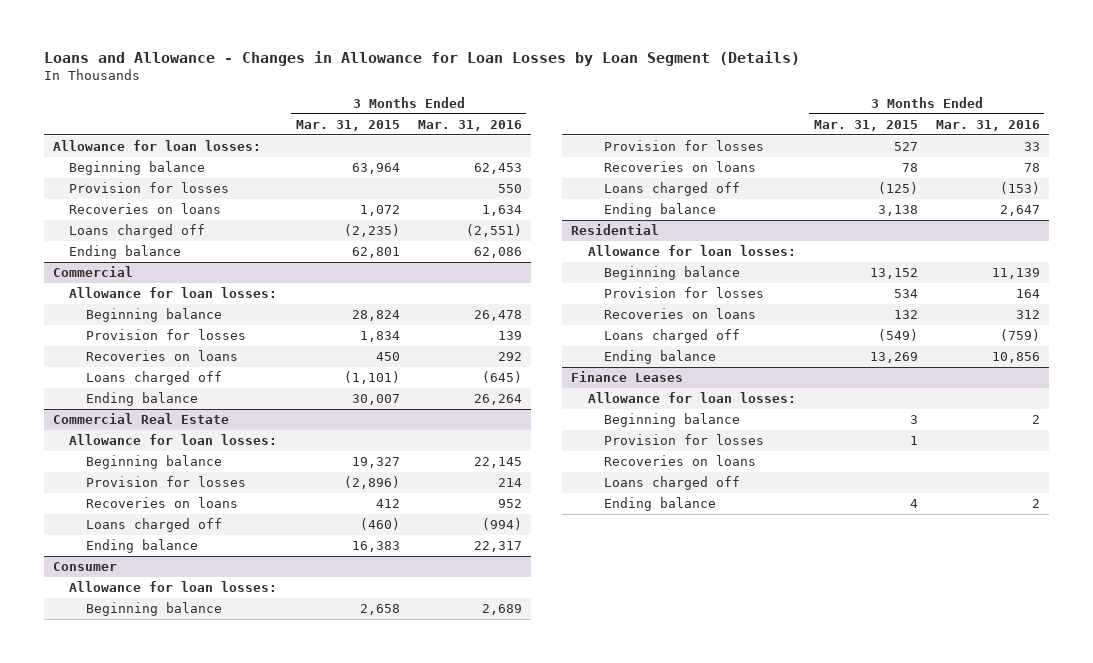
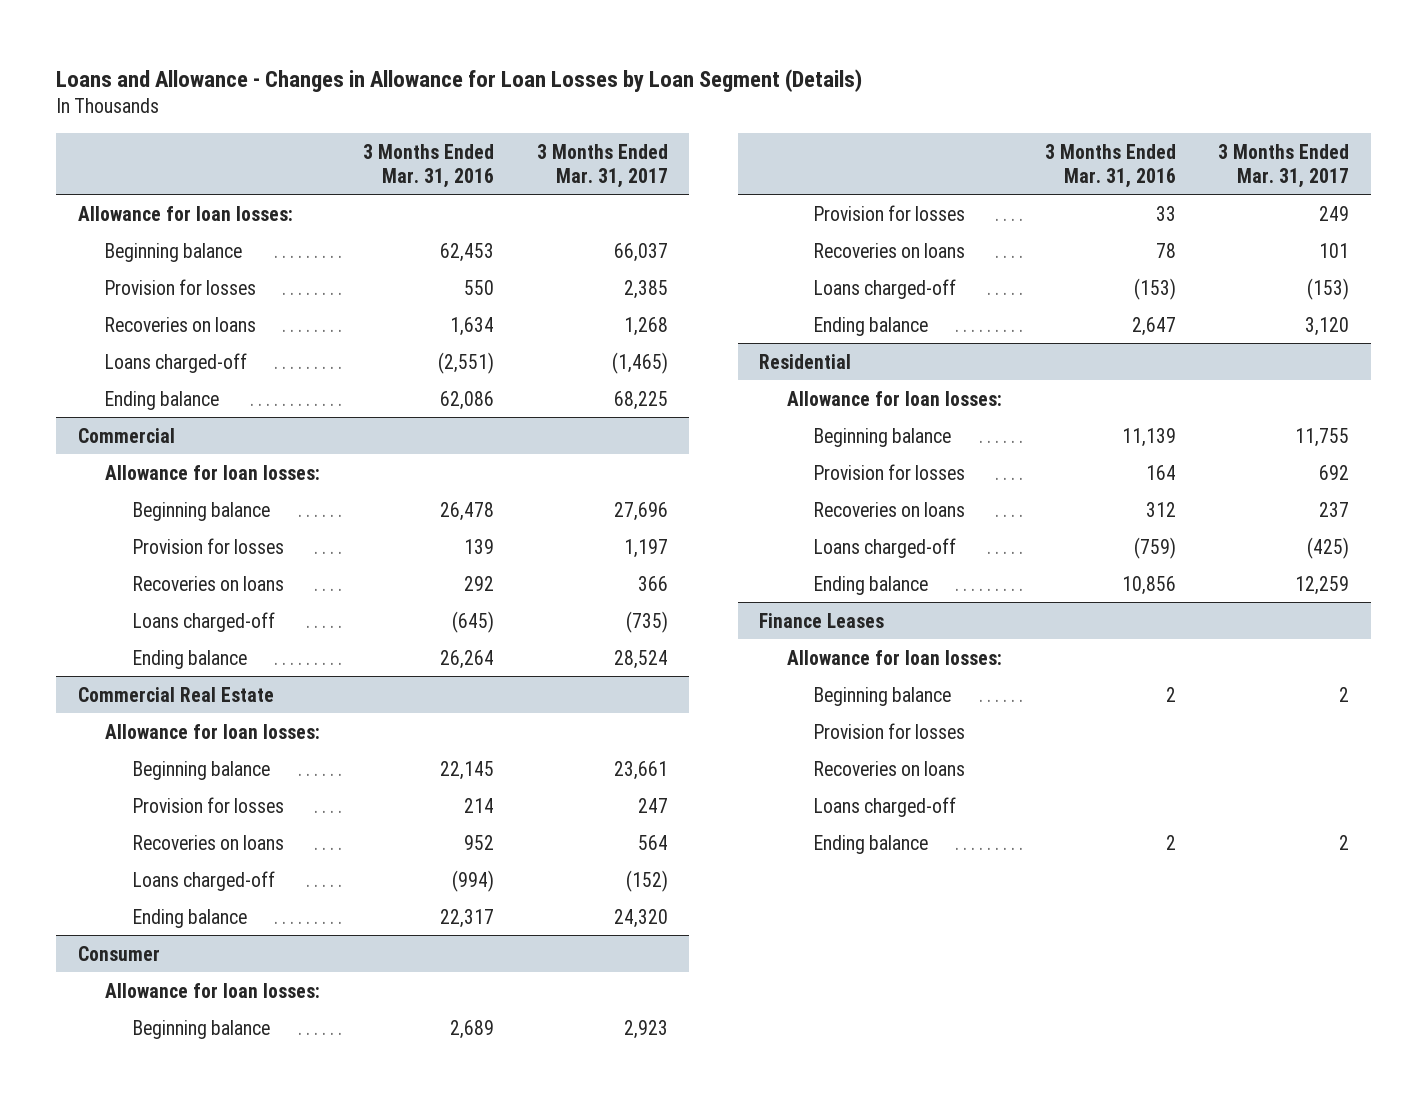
[295,119,400,131] Mar. 31, 2015 -> none
none -> [536,143,668,188] 3 Months Ended Mar. 31, 2017
[69,224,206,239] Loans charged off -> [105,352,248,373] Loans charged-off
[86,371,223,386] Loans charged off -> [132,611,275,632] Loans charged-off
[86,518,223,533] Loans charged off -> [132,870,275,891] Loans charged-off
[604,182,741,197] Loans charged off -> [814,278,957,299] Loans charged-off
[604,329,741,344] Loans charged off -> [814,537,957,558] Loans charged-off
[604,476,741,491] Loans charged off -> [814,796,957,817] Loans charged-off

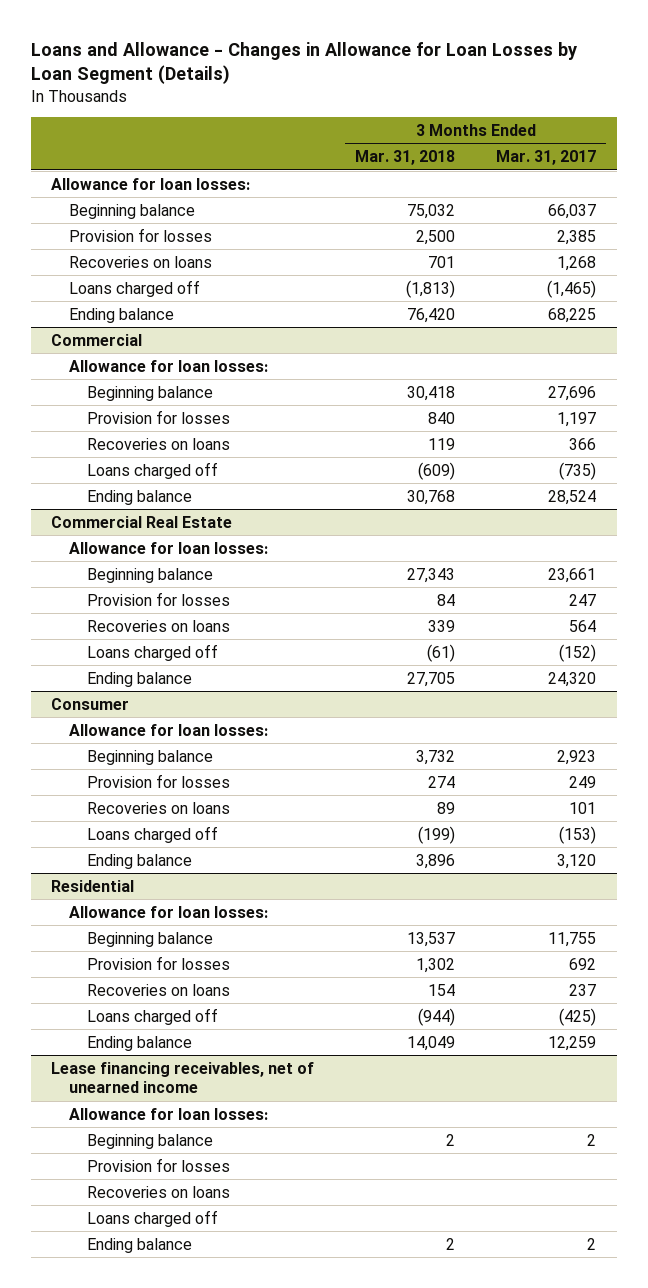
[362,143,494,188] 3 Months Ended Mar. 31, 2016 -> none
none -> [355,150,456,166] Mar. 31, 2018
[105,352,248,373] Loans charged-off -> [69,279,201,297] Loans charged off
[132,611,275,632] Loans charged-off -> [87,461,219,479] Loans charged off
[132,870,275,891] Loans charged-off -> [87,643,219,661] Loans charged off
[814,278,957,299] Loans charged-off -> [87,825,219,843] Loans charged off
[814,537,957,558] Loans charged-off -> [87,1007,219,1025] Loans charged off
[759,612,885,628] Finance Leases -> [51,1061,315,1094] Lease financing receivables, net of unearned income
[814,796,957,817] Loans charged-off -> [87,1209,219,1227] Loans charged off

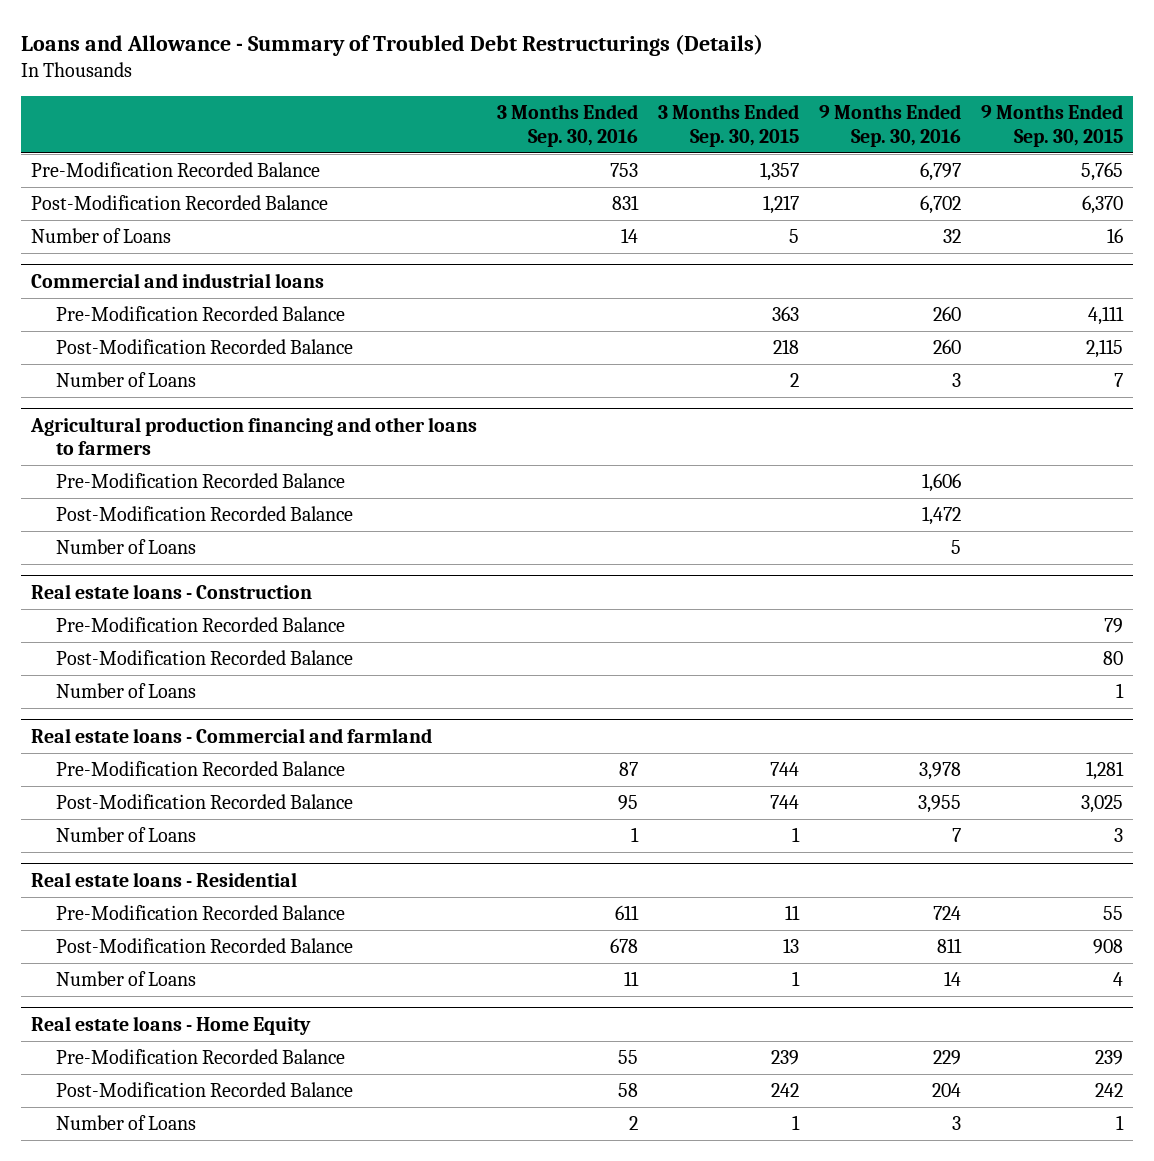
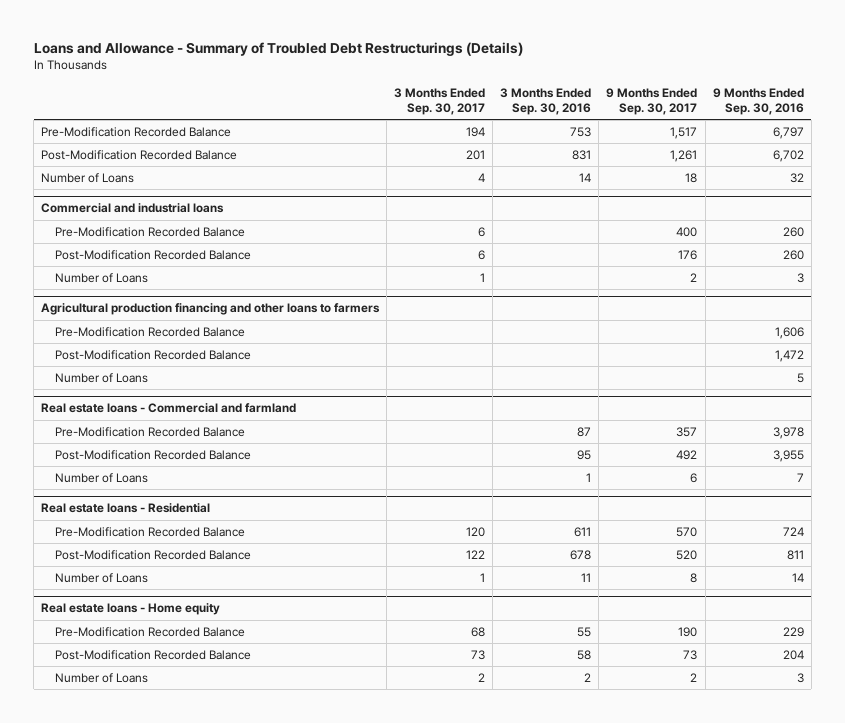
[657,104,799,147] 3 Months Ended Sep. 30, 2015 -> none
[981,104,1124,147] 9 Months Ended Sep. 30, 2015 -> none
none -> [394,87,486,115] 3 Months Ended Sep. 30, 2017
none -> [606,87,698,115] 9 Months Ended Sep. 30, 2017
[30,583,312,599] Real estate loans - Construction -> none
[55,617,345,633] Pre-Modification Recorded Balance -> none
[55,650,353,666] Post-Modification Recorded Balance -> none
[55,683,196,699] Number of Loans -> none
[30,1015,311,1035] Real estate loans - Home Equity -> [41,603,221,616] Real estate loans - Home equity

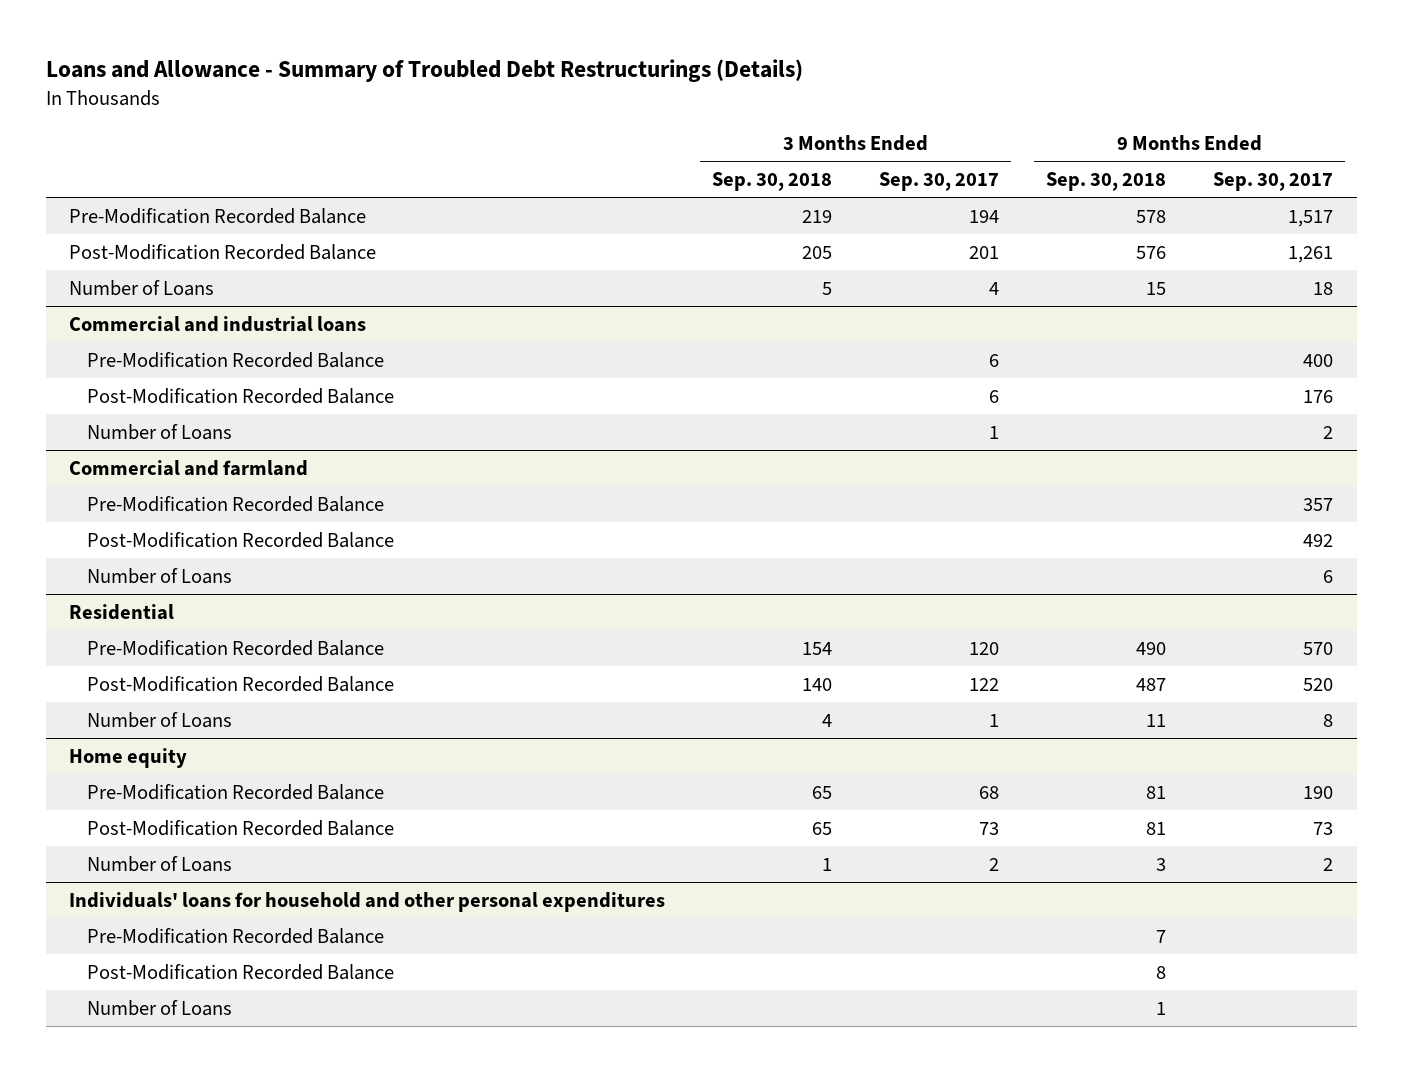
[500,87,592,115] 3 Months Ended Sep. 30, 2016 -> none
[712,87,804,115] 9 Months Ended Sep. 30, 2016 -> none
none -> [712,172,833,192] Sep. 30, 2018
none -> [1046,172,1167,192] Sep. 30, 2018
[41,303,381,316] Agricultural production financing and other loans to farmers -> none
[55,326,246,337] Pre-Modification Recorded Balance -> none
[55,349,252,360] Post-Modification Recorded Balance -> none
[55,372,149,383] Number of Loans -> none
[41,403,297,414] Real estate loans - Commercial and farmland -> [69,459,309,476] Commercial and farmland
[41,503,211,514] Real estate loans - Residential -> [69,603,175,620] Residential
[41,603,221,616] Real estate loans - Home equity -> [69,747,188,768] Home equity
none -> [69,891,666,912] Individuals' loans for household and other personal expenditures
none -> [86,927,384,944] Pre-Modification Recorded Balance
none -> [86,963,394,980] Post-Modification Recorded Balance
none -> [86,999,232,1016] Number of Loans

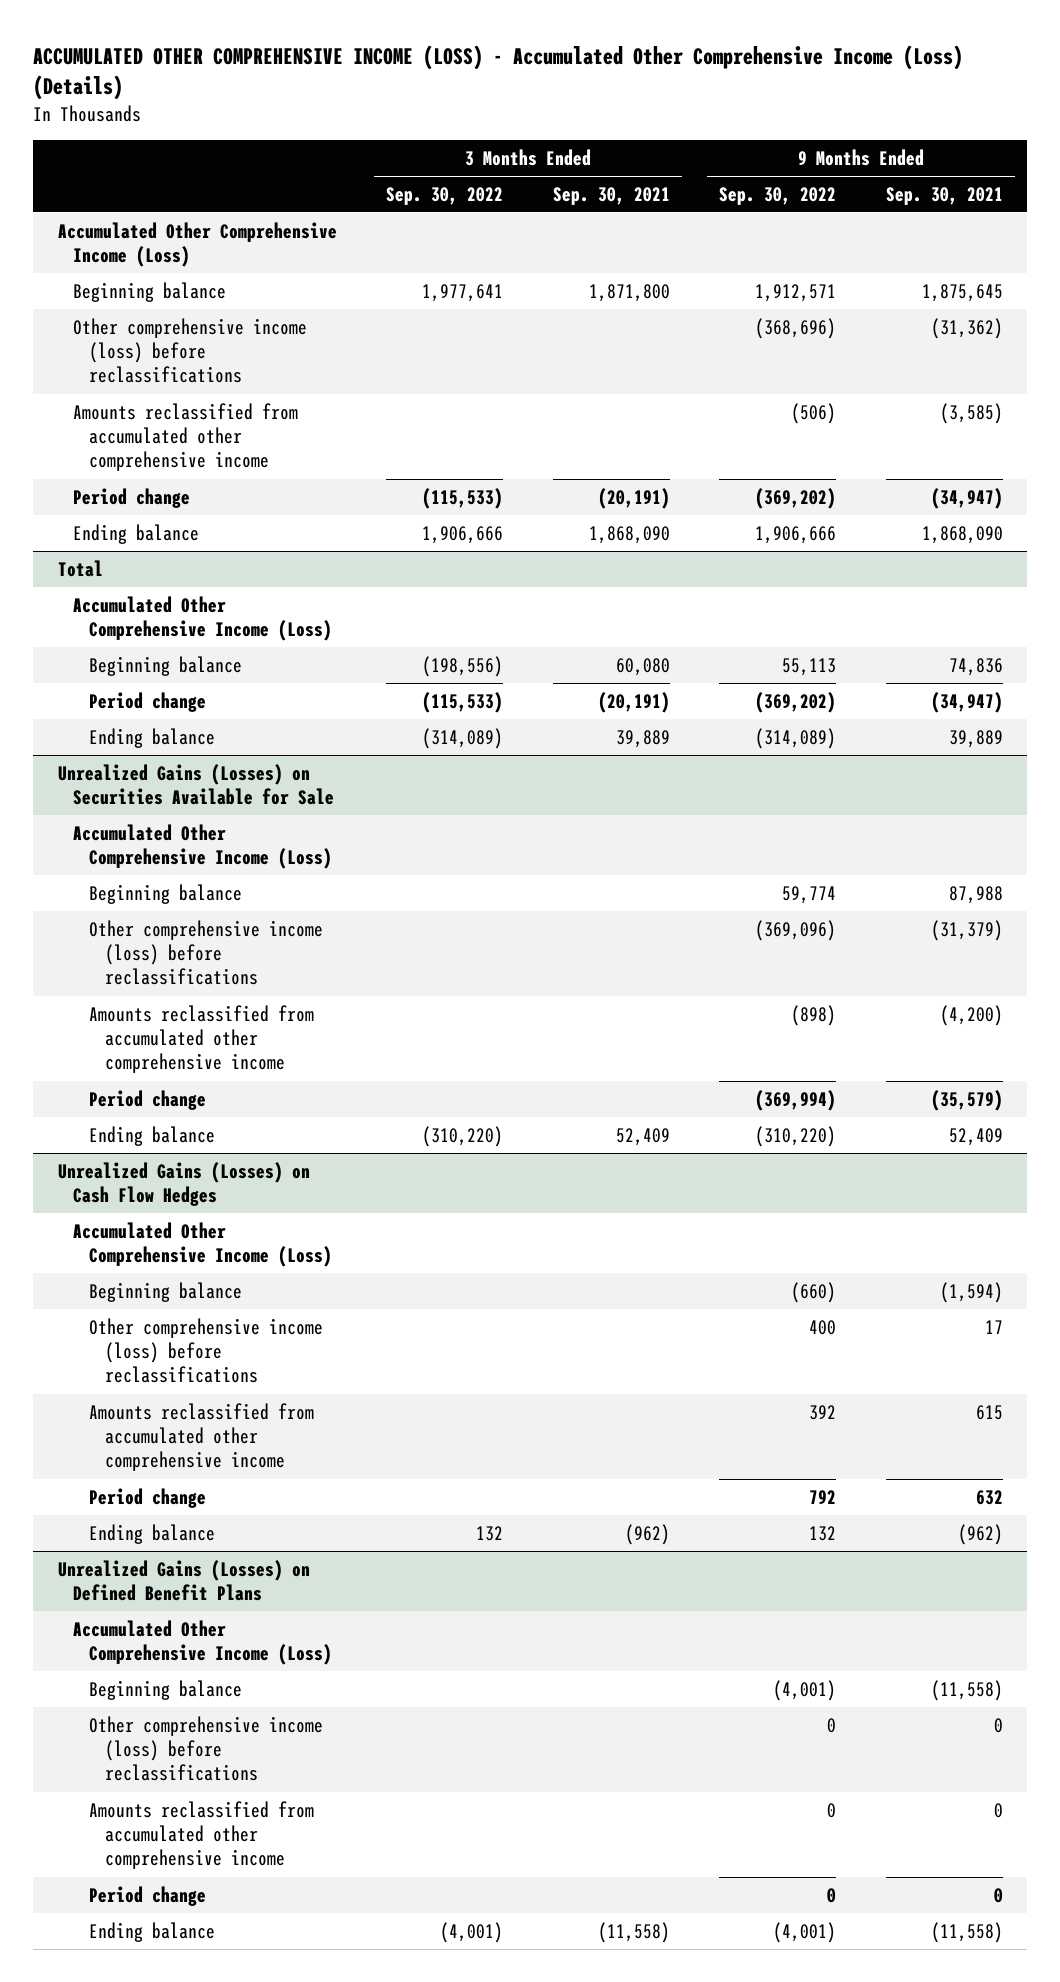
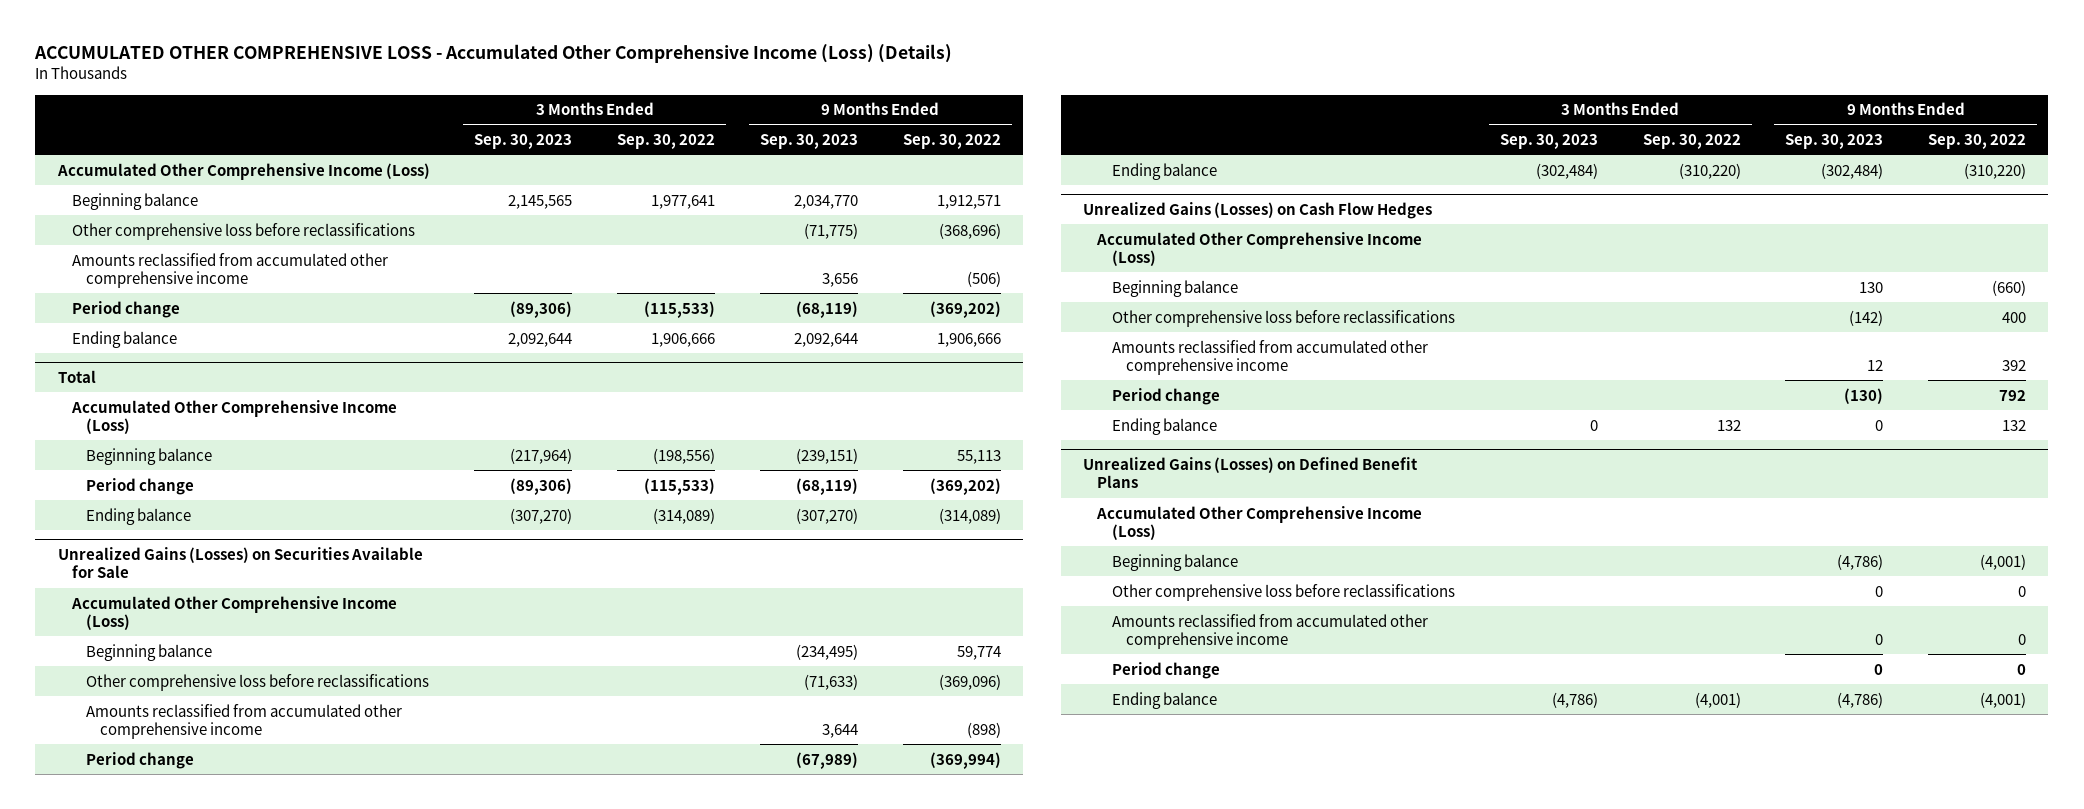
[33,44,964,101] ACCUMULATED OTHER COMPREHENSIVE INCOME (LOSS) - Accumulated Other Comprehensive Income (Loss) (Details) -> [34,43,953,63] ACCUMULATED OTHER COMPREHENSIVE LOSS - Accumulated Other Comprehensive Income (Loss) (Details)
[552,186,670,205] Sep. 30, 2021 -> none
[885,186,1003,205] Sep. 30, 2021 -> none
none -> [474,133,573,149] Sep. 30, 2023
none -> [759,133,858,149] Sep. 30, 2023
[73,317,308,384] Other comprehensive income (loss) before reclassifications -> [71,222,415,240] Other comprehensive loss before reclassifications
[89,919,324,986] Other comprehensive income (loss) before reclassifications -> [86,673,430,691] Other comprehensive loss before reclassifications
[89,1317,324,1384] Other comprehensive income (loss) before reclassifications -> [1111,309,1455,327] Other comprehensive loss before reclassifications
[89,1715,324,1782] Other comprehensive income (loss) before reclassifications -> [1111,583,1455,601] Other comprehensive loss before reclassifications

